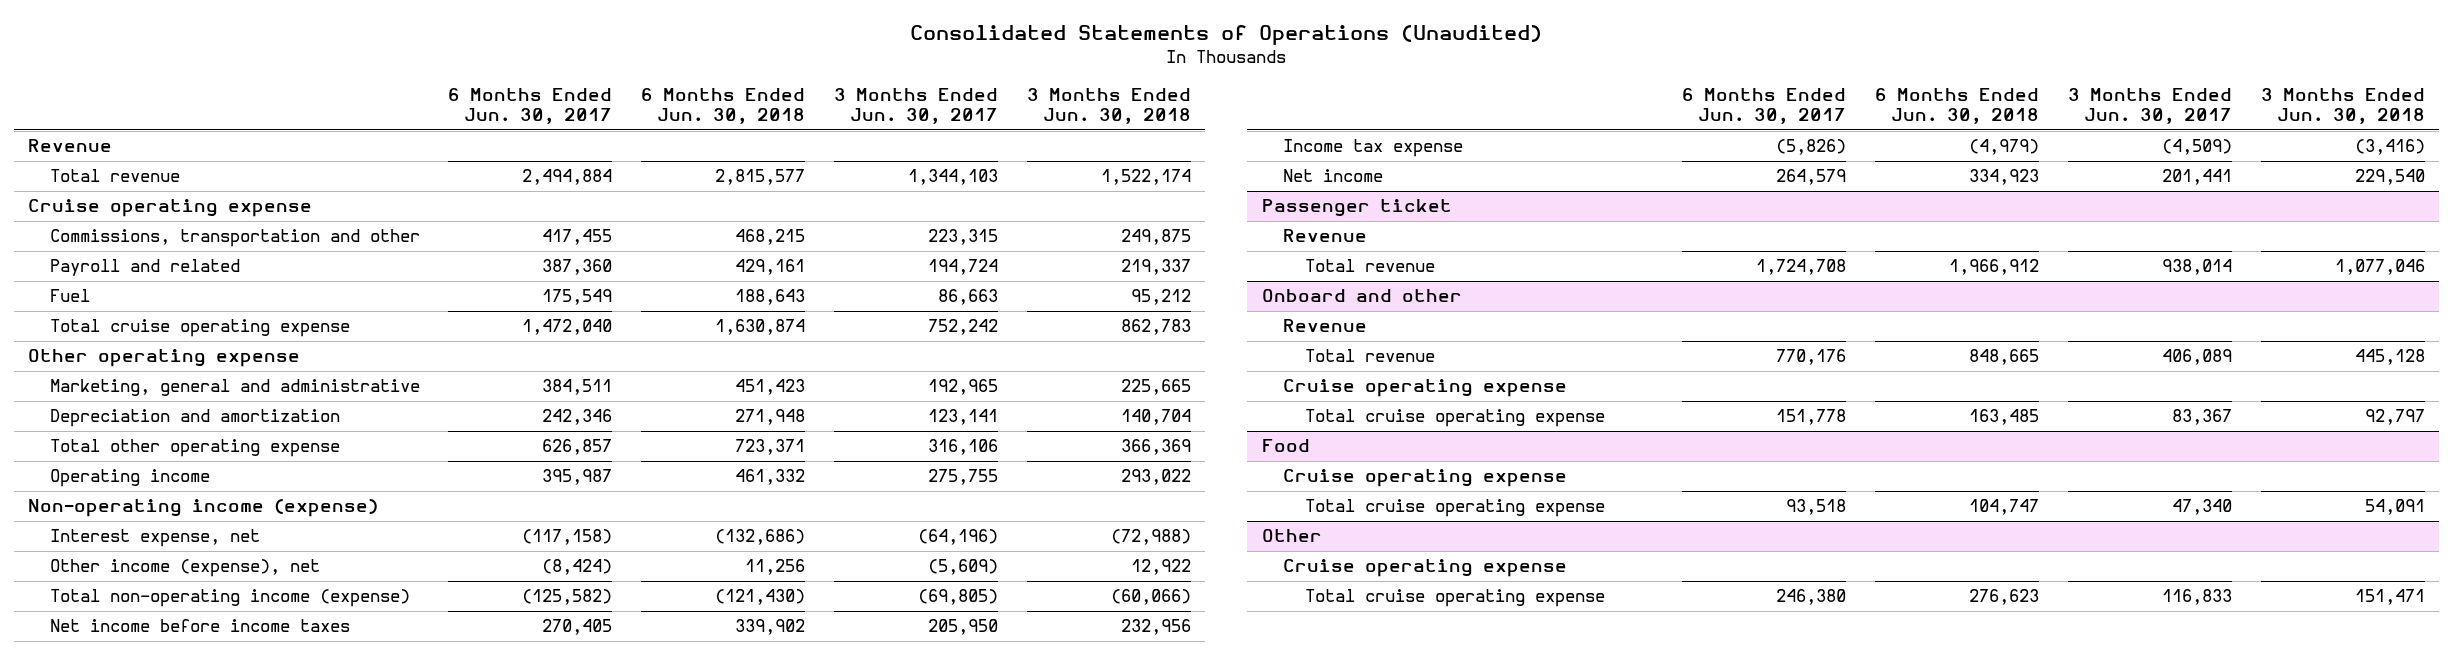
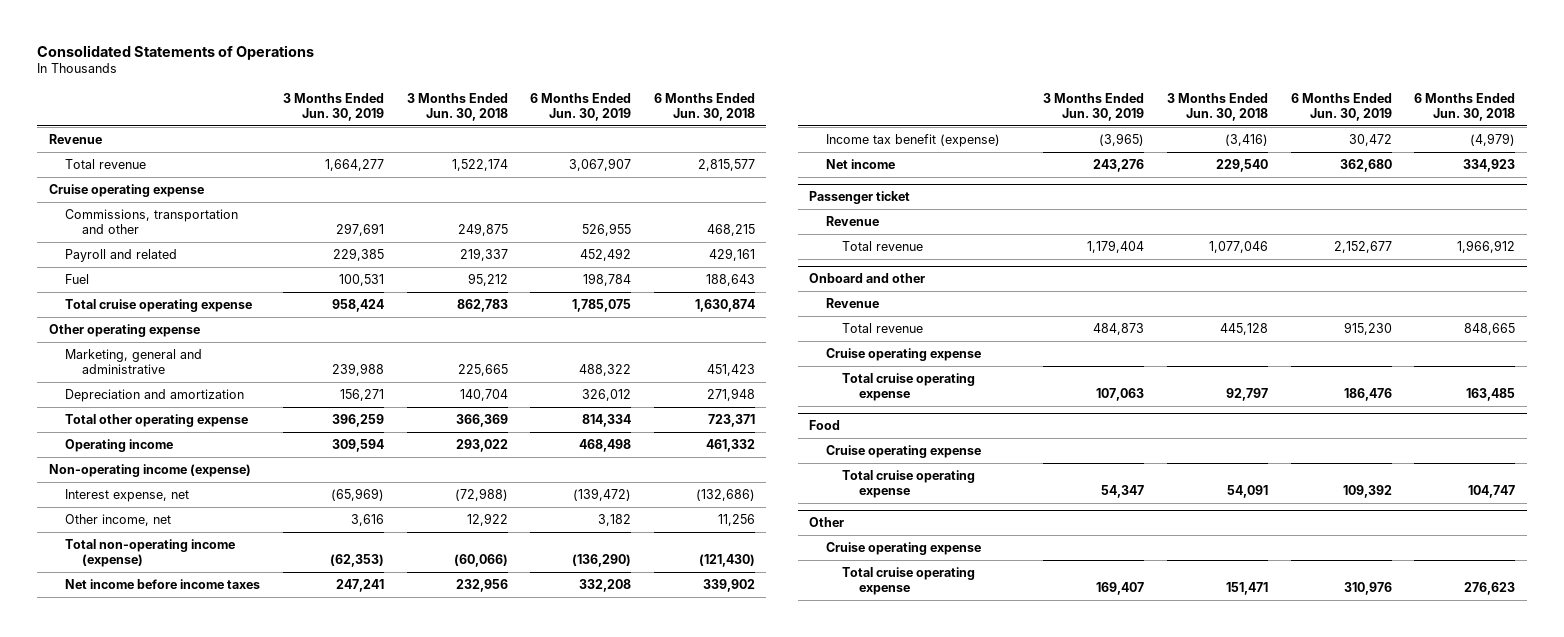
[910,24,1543,45] Consolidated Statements of Operations (Unaudited) -> [37,44,315,60] Consolidated Statements of Operations
[448,88,613,125] 6 Months Ended Jun. 30, 2017 -> none
[833,88,998,125] 3 Months Ended Jun. 30, 2017 -> none
none -> [283,92,385,121] 3 Months Ended Jun. 30, 2019
none -> [530,92,632,121] 6 Months Ended Jun. 30, 2019
[49,559,320,578] Other income (expense), net -> [65,513,172,526] Other income, net
[1283,139,1464,158] Income tax expense -> [825,133,1000,147] Income tax benefit (expense)

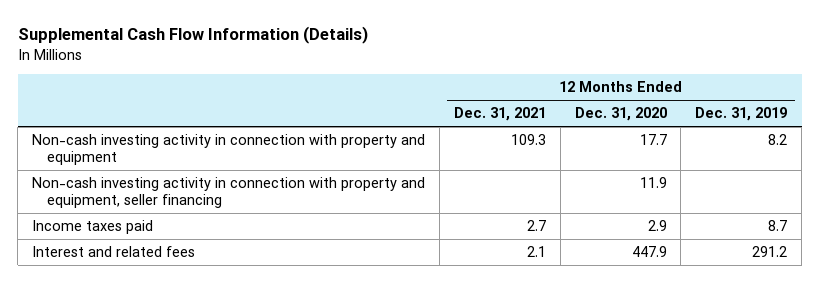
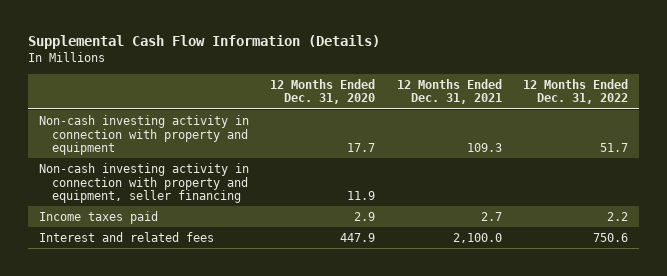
[695,107,788,122] Dec. 31, 2019 -> none
none -> [522,78,628,105] 12 Months Ended Dec. 31, 2022
[526,246,546,258] 2.1 -> [452,232,502,243] 2,100.0

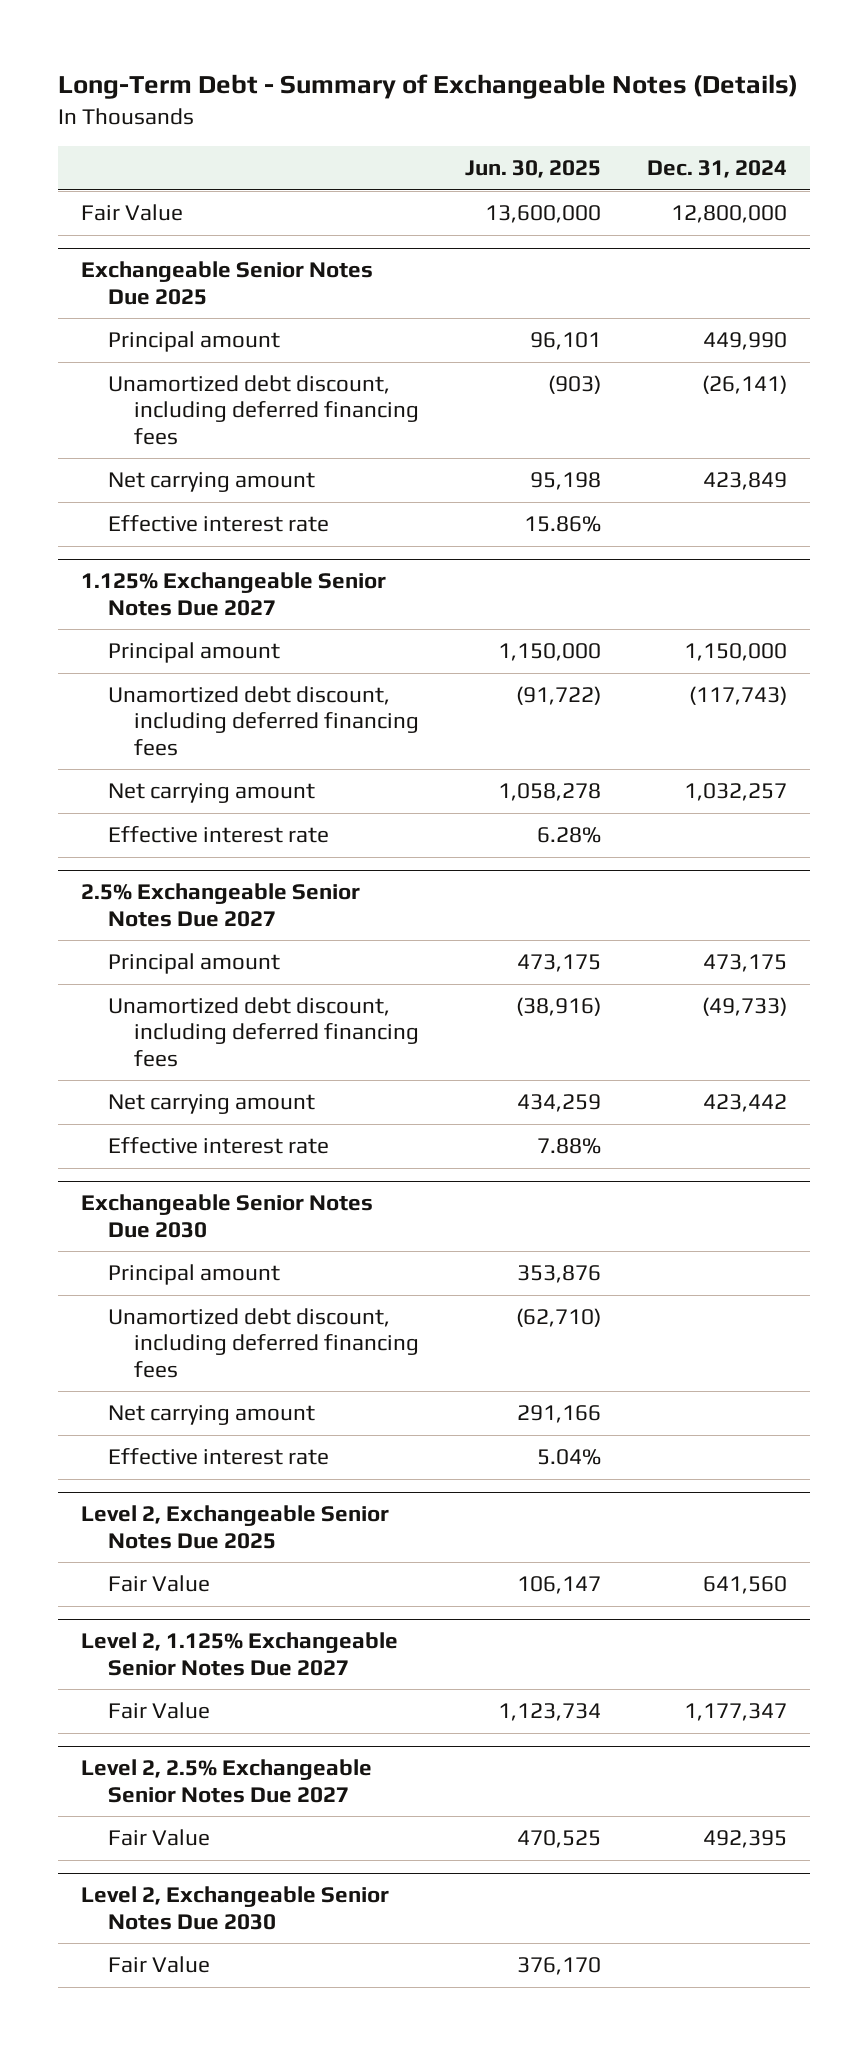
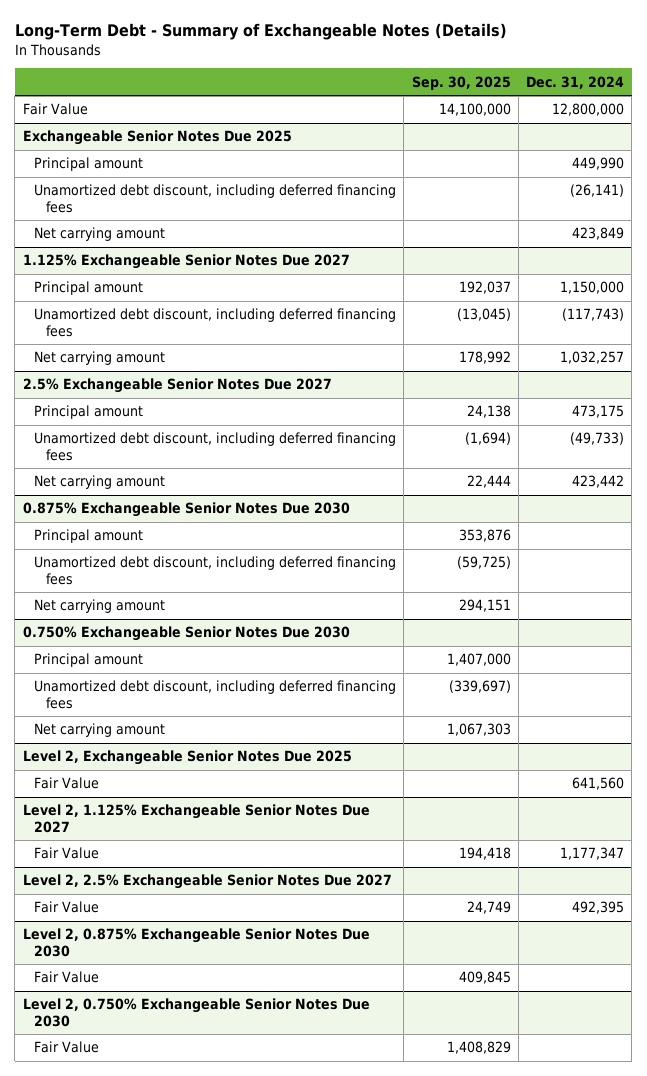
[465,160,602,179] Jun. 30, 2025 -> none
none -> [411,75,511,90] Sep. 30, 2025
[107,515,329,533] Effective interest rate -> none
[107,826,329,844] Effective interest rate -> none
[107,1137,329,1155] Effective interest rate -> none
[81,1194,374,1238] Exchangeable Senior Notes Due 2030 -> [22,502,350,518] 0.875% Exchangeable Senior Notes Due 2030
[107,1448,329,1466] Effective interest rate -> none
none -> [22,626,350,642] 0.750% Exchangeable Senior Notes Due 2030
none -> [34,653,144,668] Principal amount
none -> [34,680,397,710] Unamortized debt discount, including deferred financing fees
none -> [34,723,166,738] Net carrying amount
[81,1886,390,1930] Level 2, Exchangeable Senior Notes Due 2030 -> [22,928,370,958] Level 2, 0.875% Exchangeable Senior Notes Due 2030
none -> [22,998,370,1028] Level 2, 0.750% Exchangeable Senior Notes Due 2030
none -> [34,1041,100,1054] Fair Value

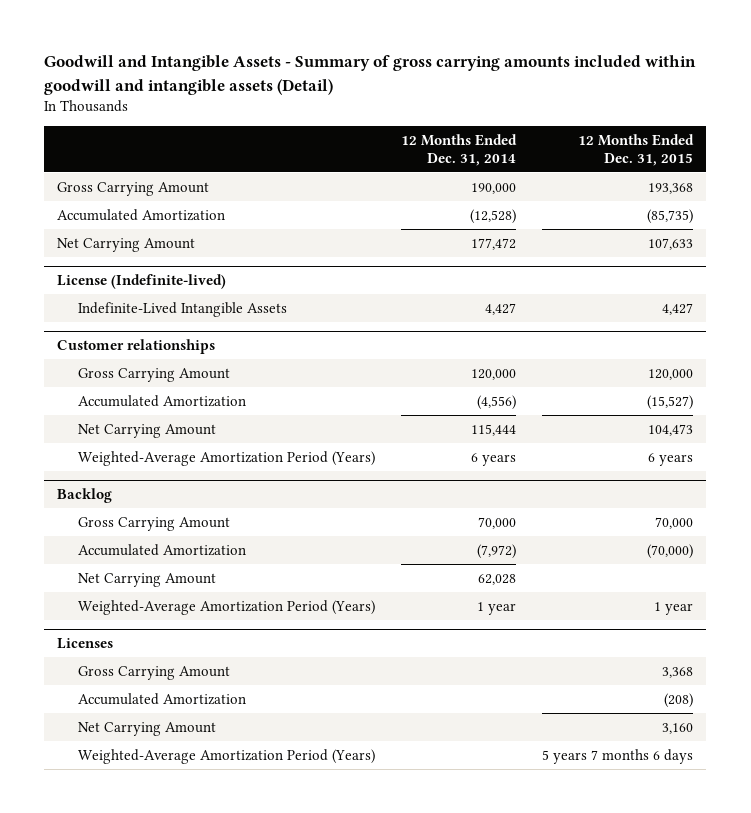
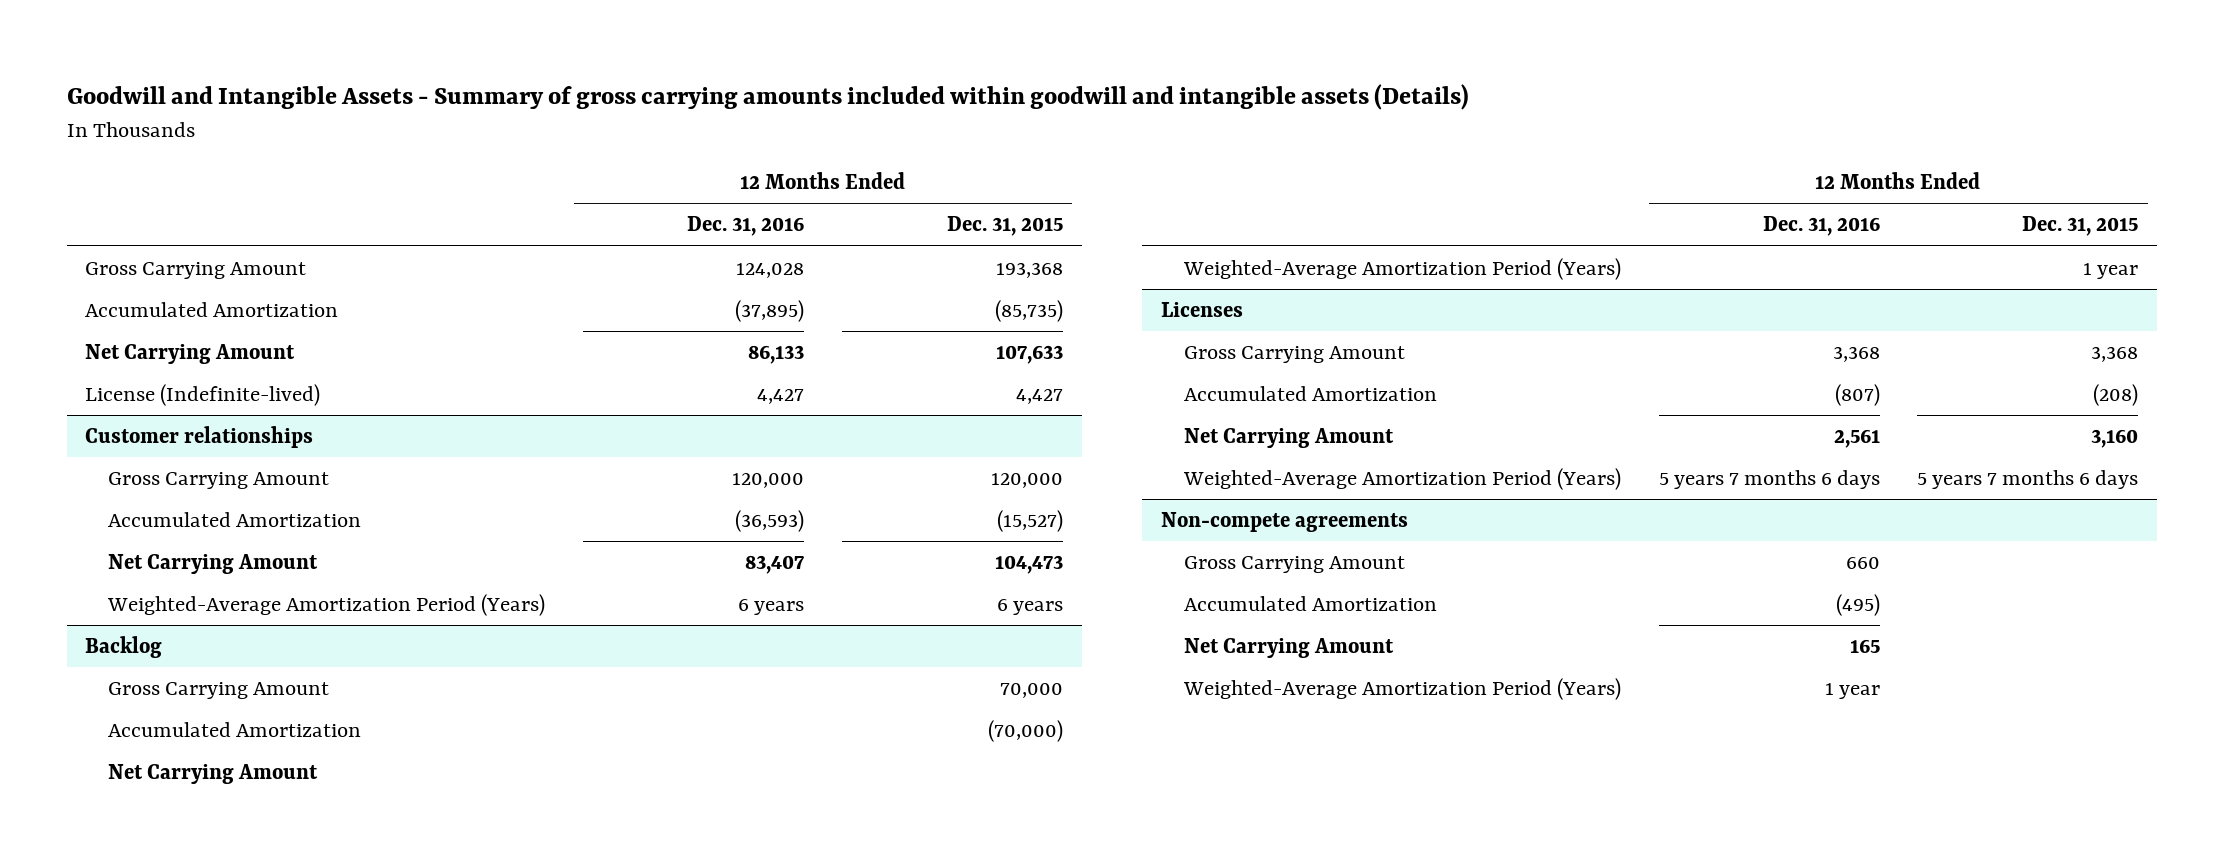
[44,55,697,95] Goodwill and Intangible Assets - Summary of gross carrying amounts included within goodwill and intangible assets (Detail) -> [66,84,1469,111] Goodwill and Intangible Assets - Summary of gross carrying amounts included within goodwill and intangible assets (Details)
[401,133,518,166] 12 Months Ended Dec. 31, 2014 -> none
none -> [686,216,804,237] Dec. 31, 2016
[57,273,227,289] License (Indefinite-lived) -> none
[78,301,288,317] Indefinite-Lived Intangible Assets -> [85,384,321,407] License (Indefinite-lived)
none -> [1161,512,1409,533] Non-compete agreements
none -> [1183,556,1405,574] Gross Carrying Amount
none -> [1183,596,1437,612] Accumulated Amortization
none -> [1183,638,1394,659] Net Carrying Amount
none -> [1182,678,1621,701] Weighted-Average Amortization Period (Years)

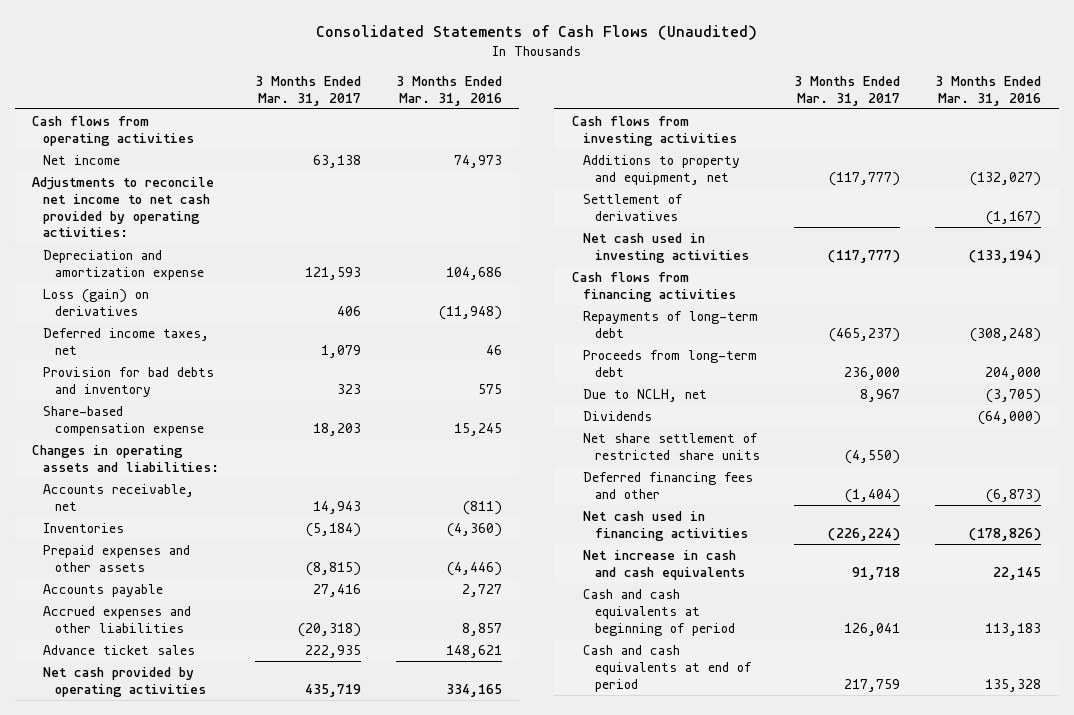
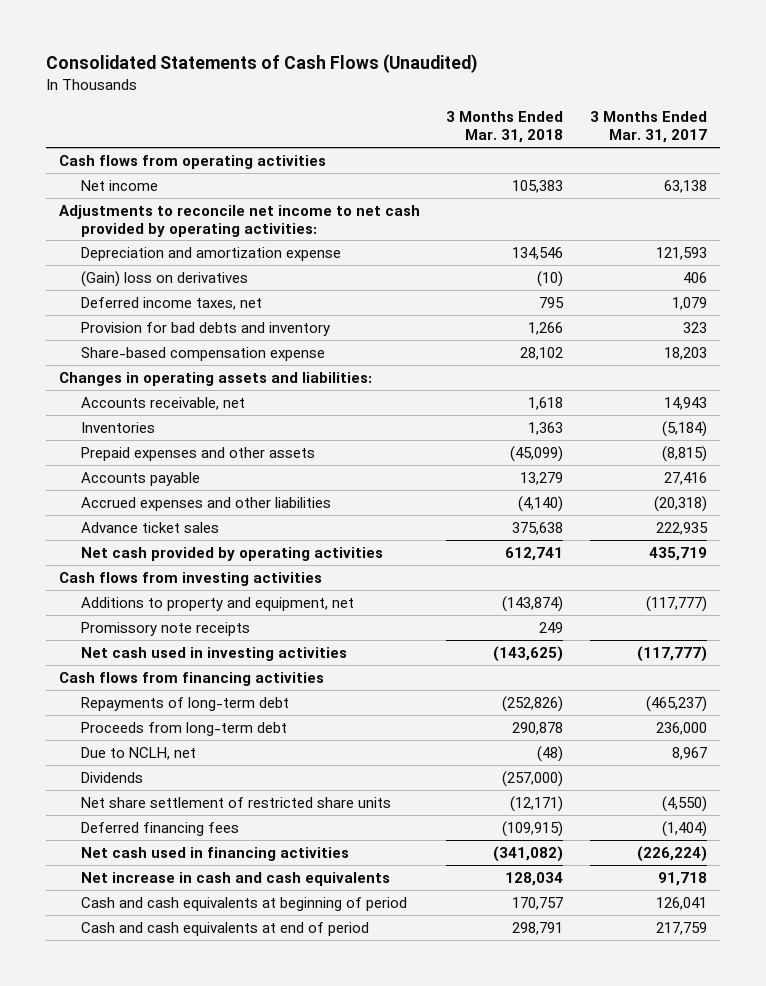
[395,75,502,106] 3 Months Ended Mar. 31, 2016 -> none
none -> [446,111,564,144] 3 Months Ended Mar. 31, 2018
[43,289,150,316] Loss (gain) on derivatives -> [81,270,249,287] (Gain) loss on derivatives
[583,194,684,221] Settlement of derivatives -> none
none -> [81,621,251,636] Promissory note receipts
[583,472,754,499] Deferred financing fees and other -> [81,821,240,836] Deferred financing fees

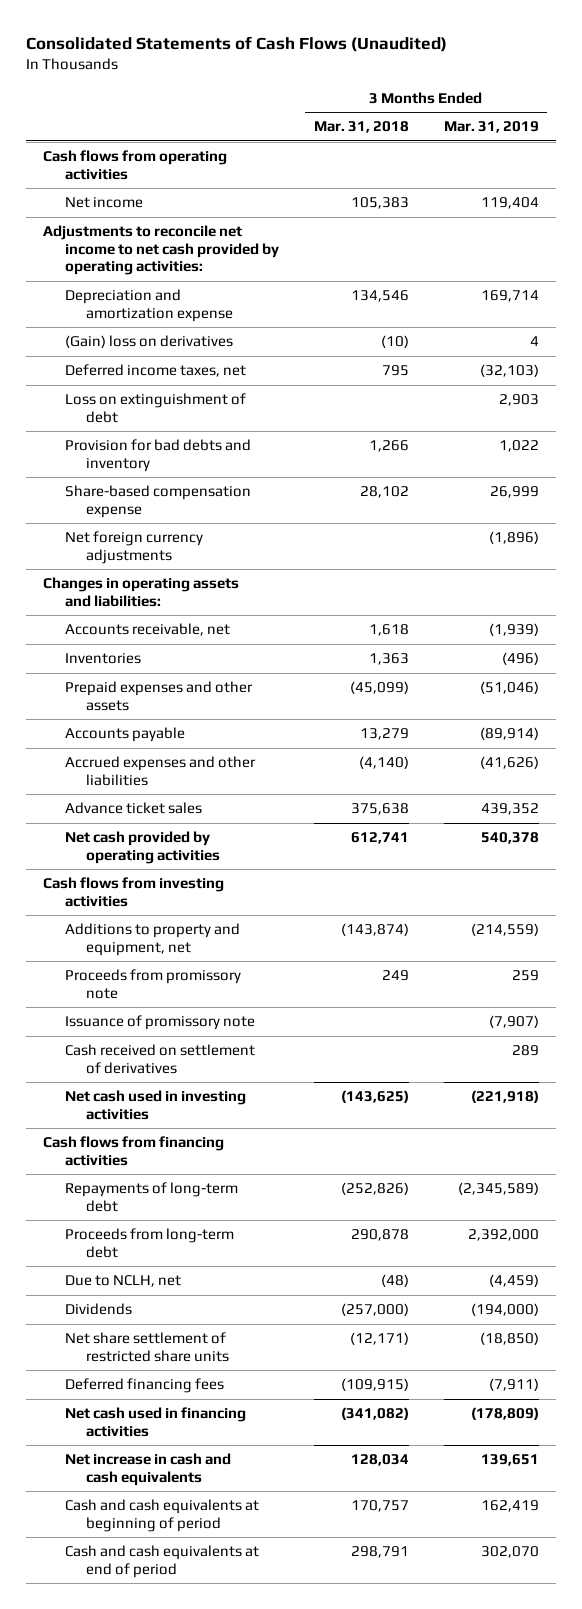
[589,111,707,144] 3 Months Ended Mar. 31, 2017 -> none
none -> [443,121,539,134] Mar. 31, 2019
none -> [64,393,246,423] Loss on extinguishment of debt
none -> [64,531,203,564] Net foreign currency adjustments
[81,621,251,636] Promissory note receipts -> [64,969,241,999] Proceeds from promissory note
none -> [64,1015,255,1031] Issuance of promissory note
none -> [64,1044,255,1074] Cash received on settlement of derivatives

